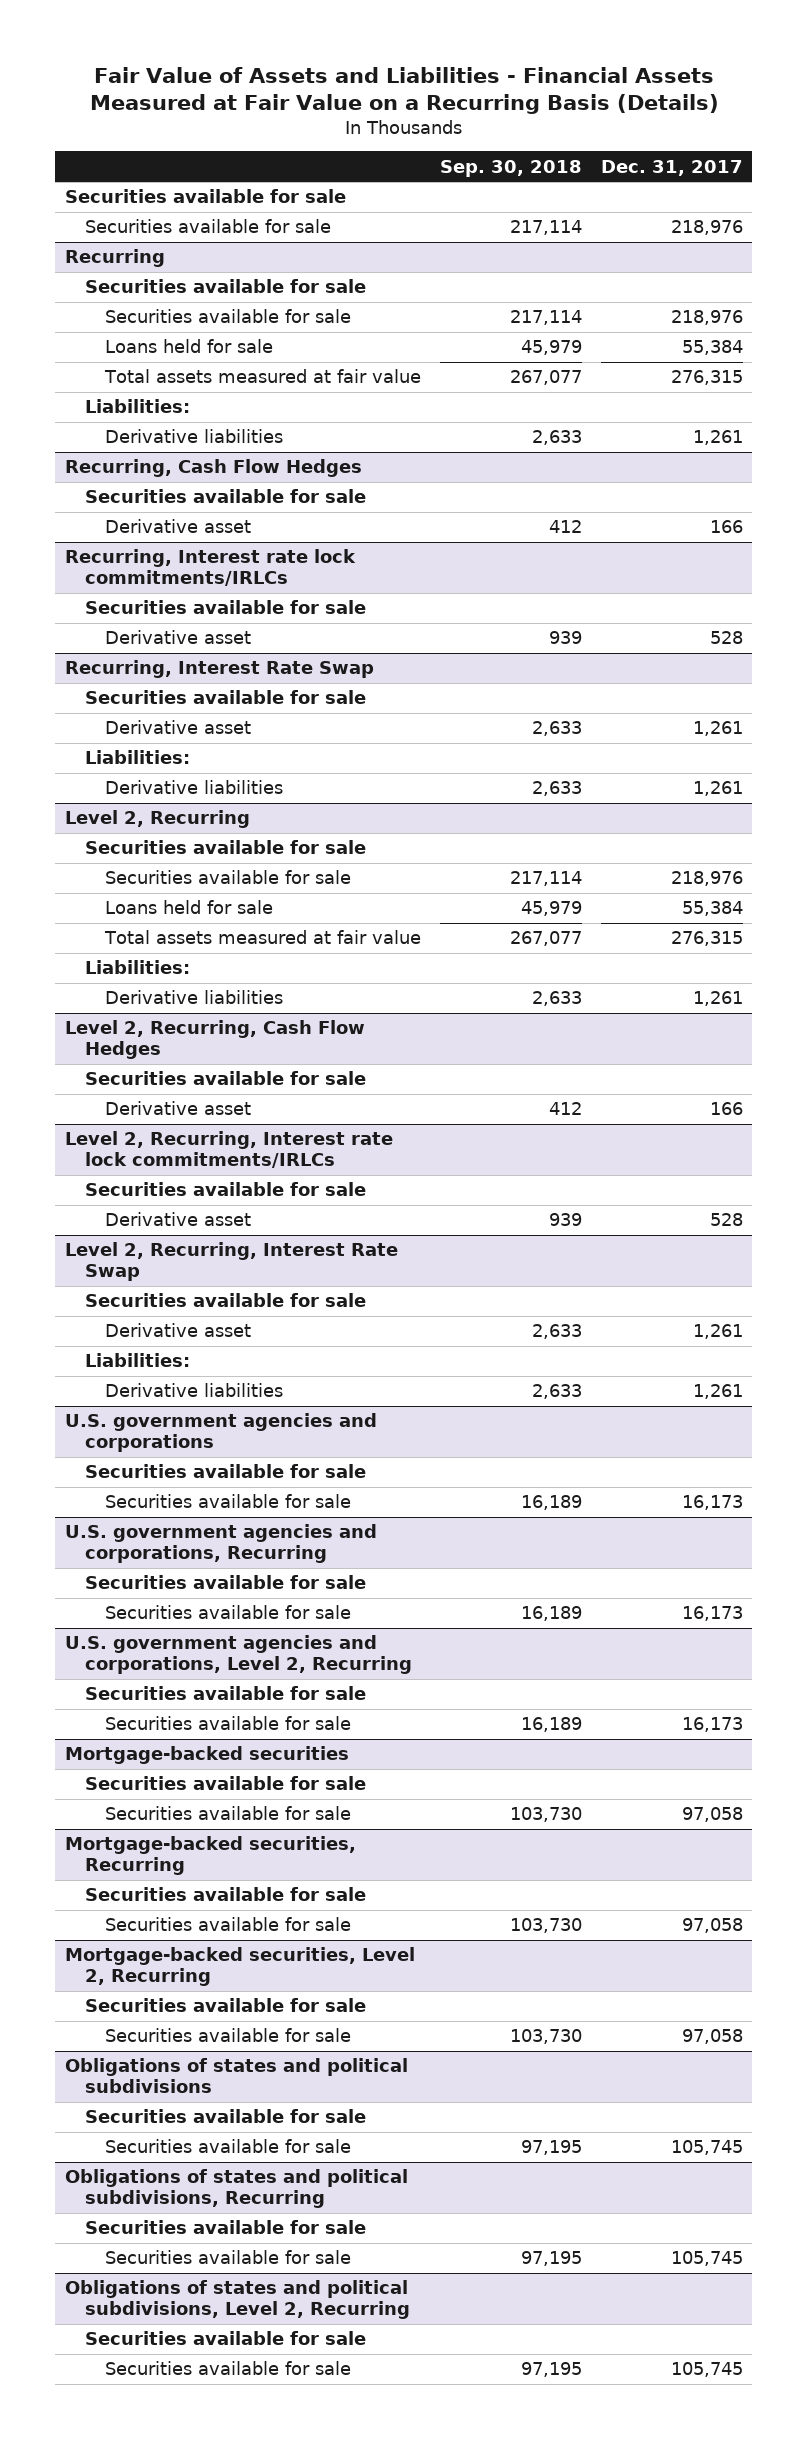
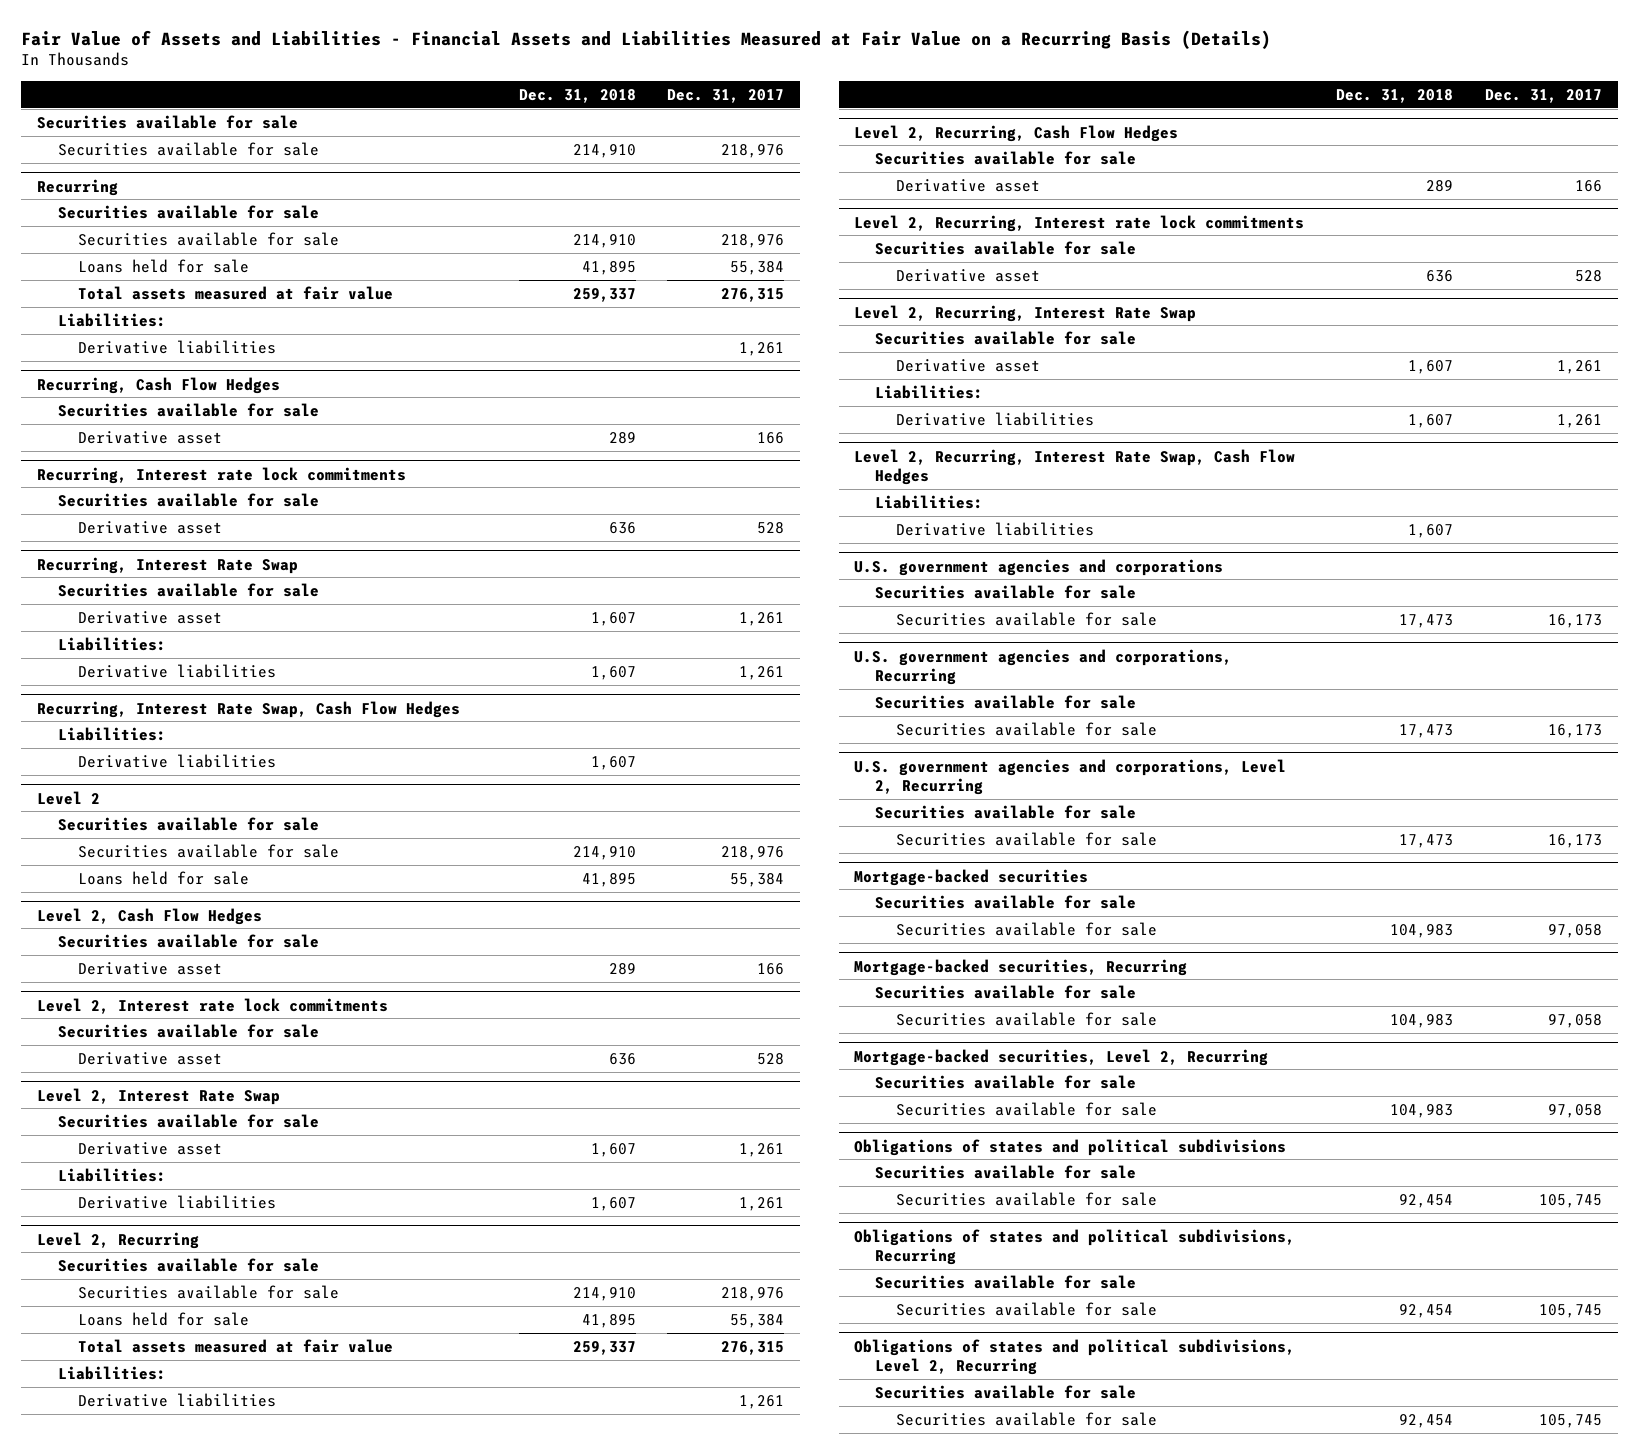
[89,66,719,114] Fair Value of Assets and Liabilities - Financial Assets Measured at Fair Value on a Recurring Basis (Details) -> [20,29,1271,49] Fair Value of Assets and Liabilities - Financial Assets and Liabilities Measured at Fair Value on a Recurring Basis (Details)
[439,159,582,177] Sep. 30, 2018 -> none
none -> [518,88,636,103] Dec. 31, 2018
[64,549,356,587] Recurring, Interest rate lock commitments/IRLCs -> [36,466,406,484] Recurring, Interest rate lock commitments
none -> [36,700,460,718] Recurring, Interest Rate Swap, Cash Flow Hedges
none -> [57,726,166,741] Liabilities:
none -> [78,753,277,768] Derivative liabilities
none -> [36,790,100,805] Level 2
none -> [57,816,319,831] Securities available for sale
none -> [78,843,340,858] Securities available for sale
none -> [78,870,250,885] Loans held for sale
none -> [36,907,262,925] Level 2, Cash Flow Hedges
none -> [57,933,319,948] Securities available for sale
none -> [78,961,223,975] Derivative asset
none -> [36,997,388,1014] Level 2, Interest rate lock commitments
none -> [57,1023,319,1038] Securities available for sale
none -> [78,1051,223,1065] Derivative asset
none -> [36,1087,280,1105] Level 2, Interest Rate Swap
none -> [57,1113,319,1128] Securities available for sale
none -> [78,1141,223,1155] Derivative asset
none -> [57,1167,166,1182] Liabilities:
none -> [78,1194,277,1209] Derivative liabilities
[64,1131,393,1169] Level 2, Recurring, Interest rate lock commitments/IRLCs -> [854,214,1305,232] Level 2, Recurring, Interest rate lock commitments
none -> [854,448,1296,486] Level 2, Recurring, Interest Rate Swap, Cash Flow Hedges
none -> [875,494,984,509] Liabilities:
none -> [896,521,1095,536] Derivative liabilities

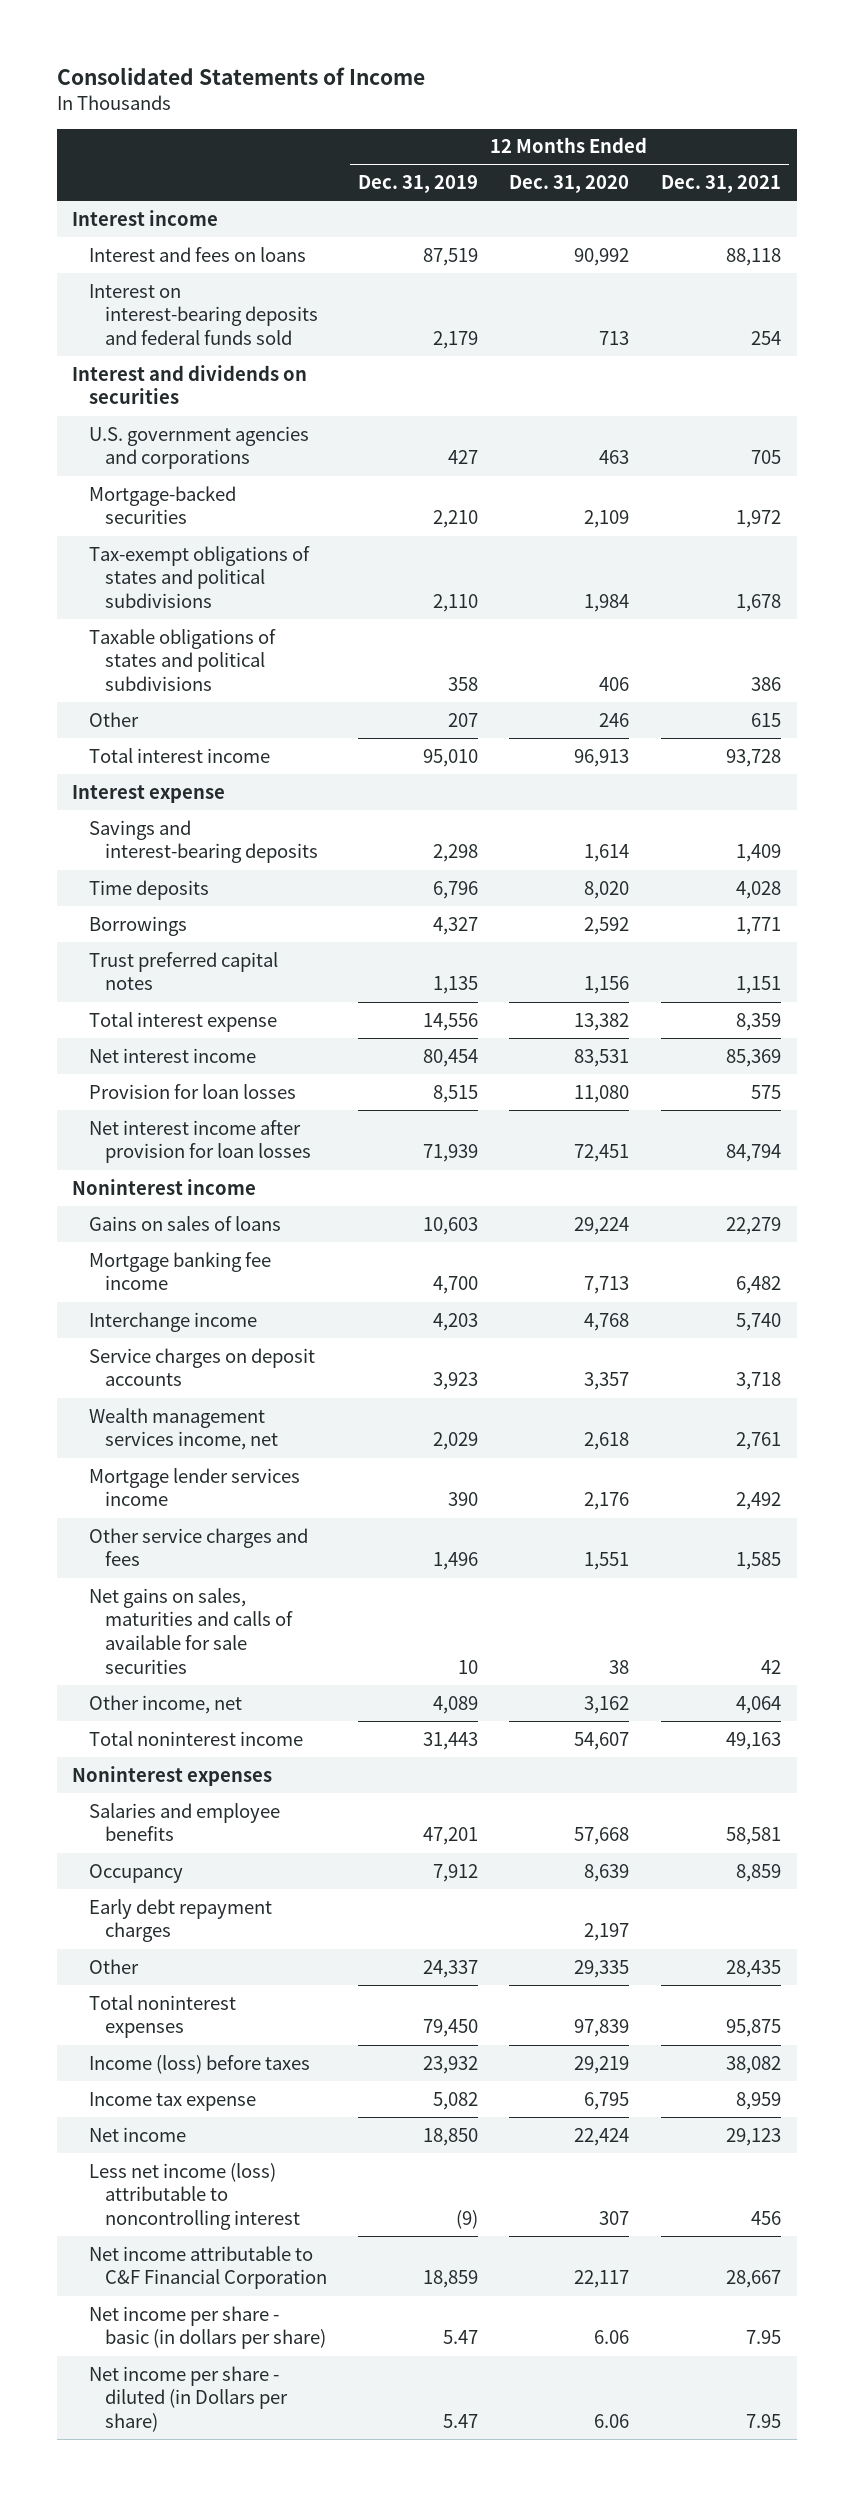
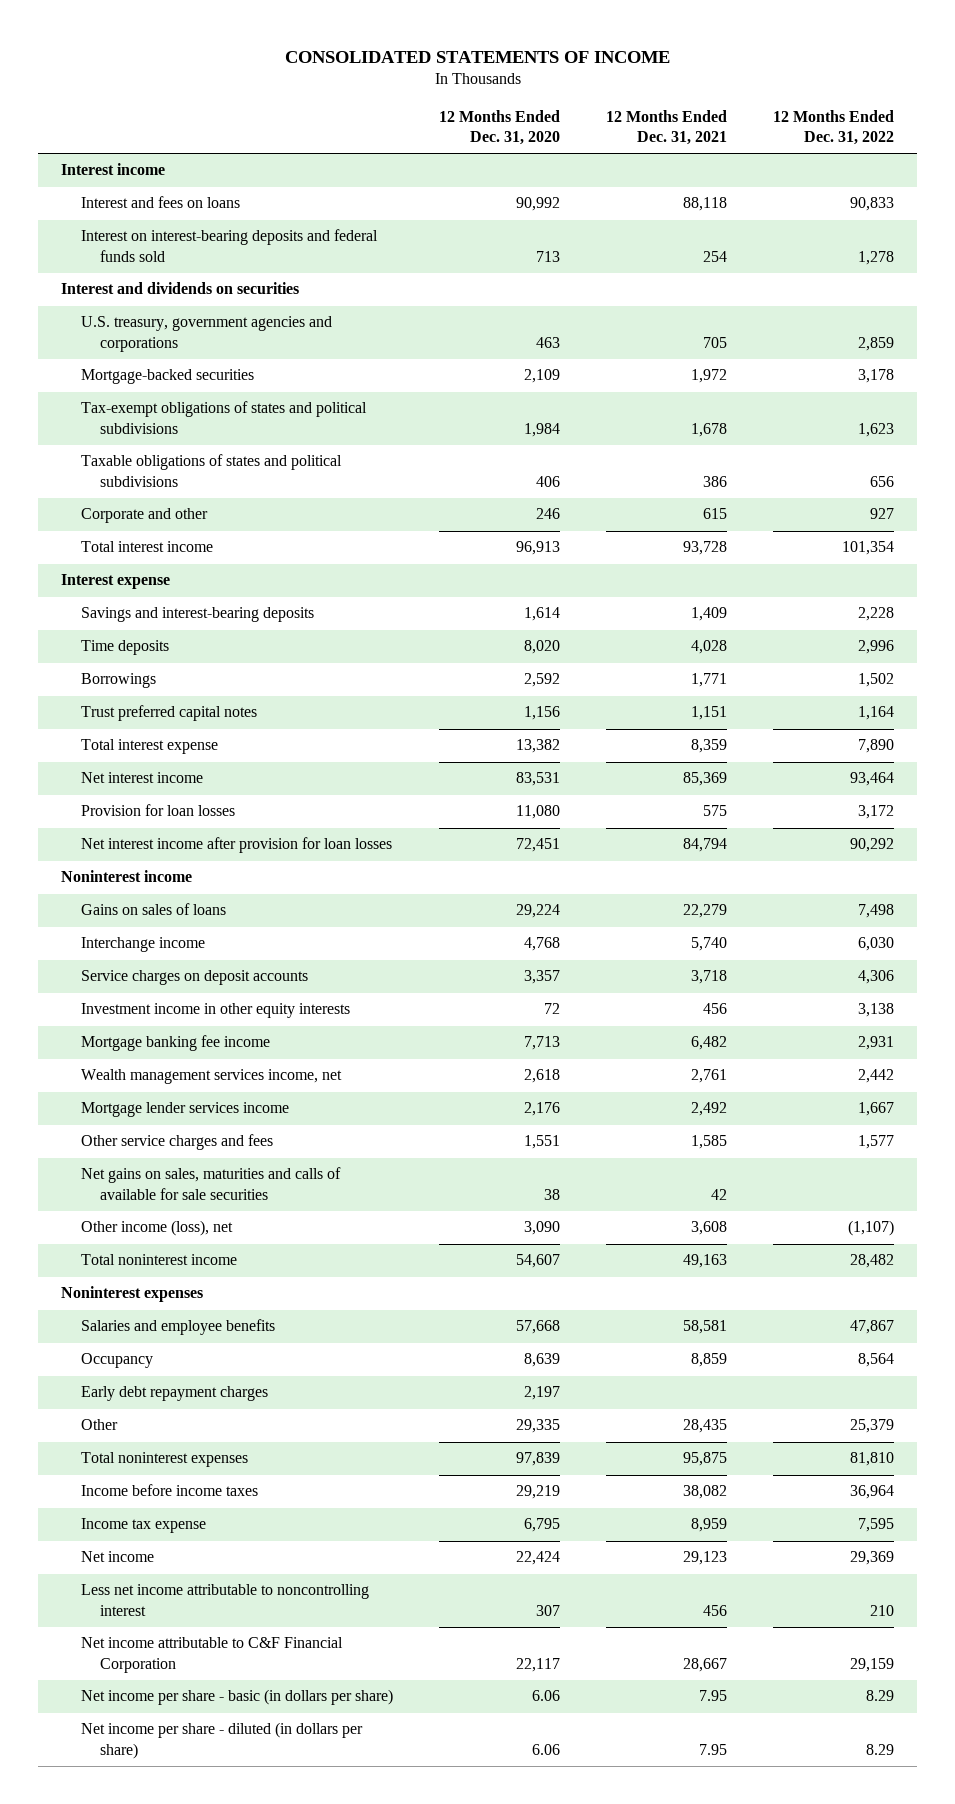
[56,67,425,86] Consolidated Statements of Income -> [284,50,670,63] CONSOLIDATED STATEMENTS OF INCOME
[358,175,479,194] Dec. 31, 2019 -> none
none -> [773,109,895,146] 12 Months Ended Dec. 31, 2022
[88,425,309,470] U.S. government agencies and corporations -> [80,316,332,352] U.S. treasury, government agencies and corporations
[88,711,139,727] Other -> [80,508,208,524] Corporate and other
none -> [80,1003,350,1019] Investment income in other equity interests
[88,1251,271,1291] Mortgage banking fee income -> [80,1035,270,1052] Mortgage banking fee income
[88,1694,242,1714] Other income, net -> [80,1220,233,1237] Other income (loss), net
[584,1695,630,1714] 3,162 -> [523,1221,560,1236] 3,090
[735,1695,781,1714] 4,064 -> [690,1221,727,1236] 3,608
[88,2054,310,2074] Income (loss) before taxes -> [80,1484,258,1497] Income before income taxes
[88,2162,300,2231] Less net income (loss) attributable to noncontrolling interest -> [80,1584,369,1616] Less net income attributable to noncontrolling interest
[88,2365,288,2433] Net income per share - diluted (in Dollars per share) -> [80,1722,363,1759] Net income per share - diluted (in dollars per share)

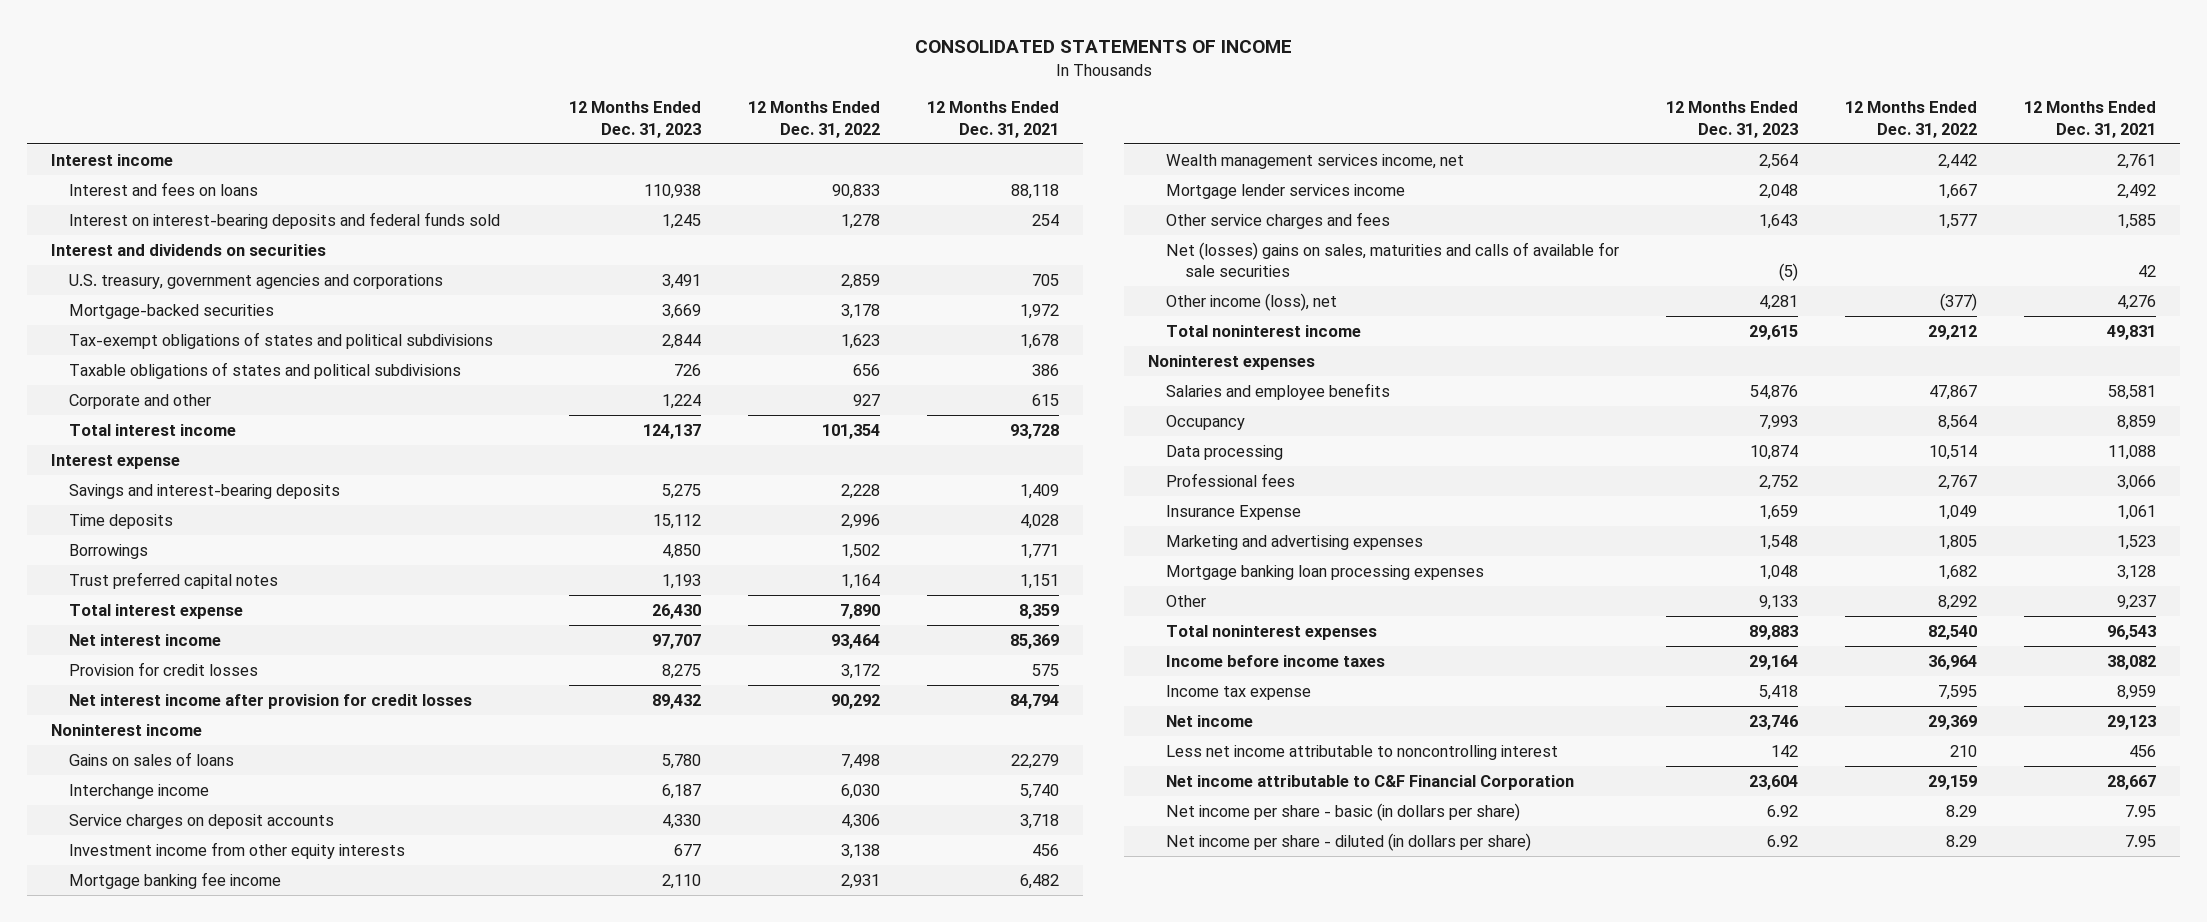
[438,109,560,146] 12 Months Ended Dec. 31, 2020 -> none
none -> [569,101,702,138] 12 Months Ended Dec. 31, 2023
[80,804,235,817] Provision for loan losses -> [69,661,259,676] Provision for credit losses
[80,837,392,854] Net interest income after provision for loan losses -> [69,693,473,709] Net interest income after provision for credit losses
[80,1003,350,1019] Investment income in other equity interests -> [69,841,406,859] Investment income from other equity interests
[80,1167,341,1200] Net gains on sales, maturities and calls of available for sale securities -> [1166,241,1620,278] Net (losses) gains on sales, maturities and calls of available for sale securities
[690,1221,727,1236] 3,608 -> [2117,294,2157,310] 4,276
[848,1220,895,1237] (1,107) -> [1940,292,1978,311] (377)
[682,1254,727,1269] 49,163 -> [2107,324,2157,340] 49,831
[850,1254,895,1269] 28,482 -> [1928,324,1978,340] 29,212
[80,1386,268,1402] Early debt repayment charges -> none
none -> [1166,444,1284,460] Data processing
none -> [1166,472,1296,487] Professional fees
none -> [1166,504,1302,520] Insurance Expense
none -> [1166,534,1424,550] Marketing and advertising expenses
none -> [1166,564,1485,580] Mortgage banking loan processing expenses
[682,1419,727,1434] 28,435 -> [2117,594,2157,610] 9,237
[850,1419,895,1434] 25,379 -> [1938,594,1978,610] 8,292
[682,1452,727,1467] 95,875 -> [2107,624,2157,640] 96,543
[850,1452,895,1467] 81,810 -> [1928,624,1978,640] 82,540

